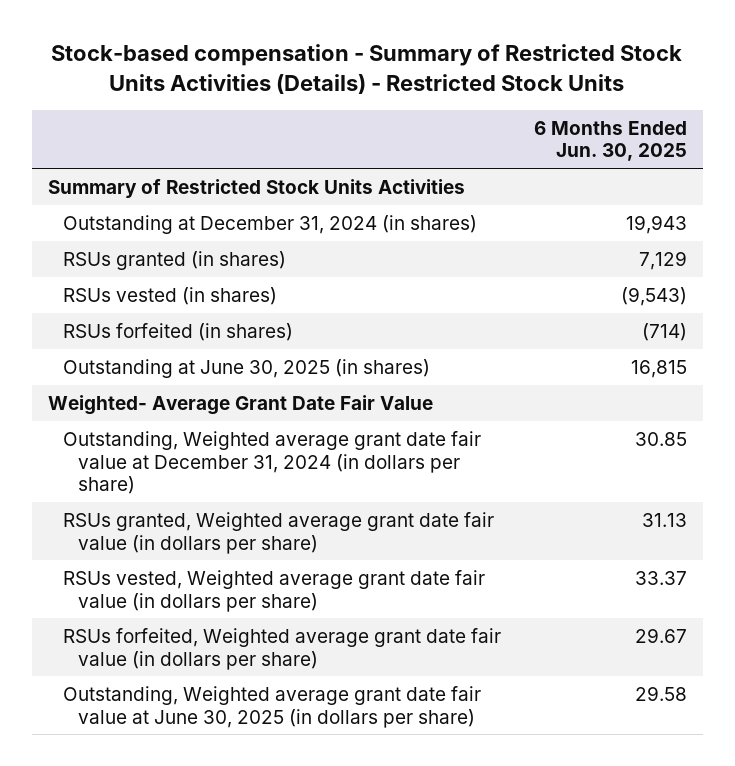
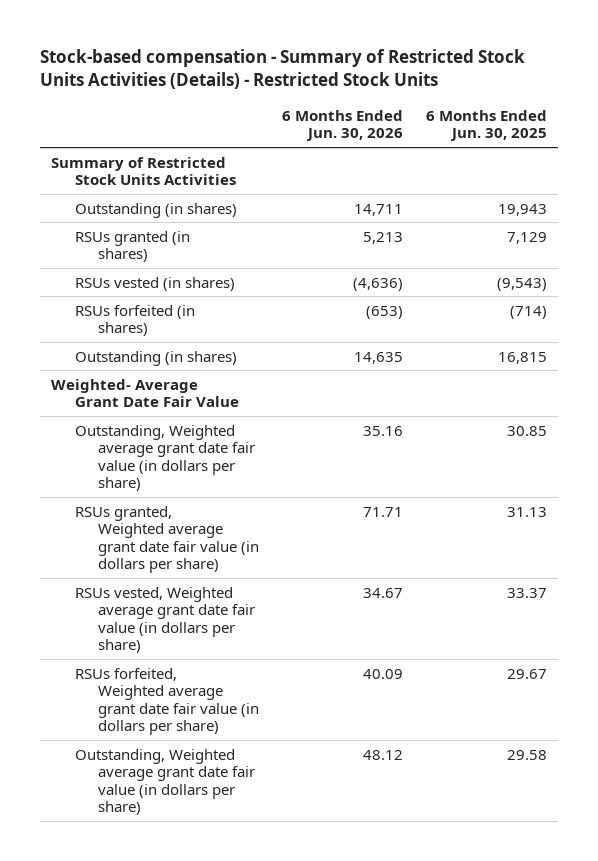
none -> [282,109,404,142] 6 Months Ended Jun. 30, 2026
[63,214,478,234] Outstanding at December 31, 2024 (in shares) -> [74,202,237,218] Outstanding (in shares)
[63,358,431,378] Outstanding at June 30, 2025 (in shares) -> [74,350,237,366] Outstanding (in shares)
[63,430,482,495] Outstanding, Weighted average grant date fair value at December 31, 2024 (in dollars per share) -> [74,424,256,492] Outstanding, Weighted average grant date fair value (in dollars per share)
[63,685,482,728] Outstanding, Weighted average grant date fair value at June 30, 2025 (in dollars per share) -> [74,748,256,816] Outstanding, Weighted average grant date fair value (in dollars per share)

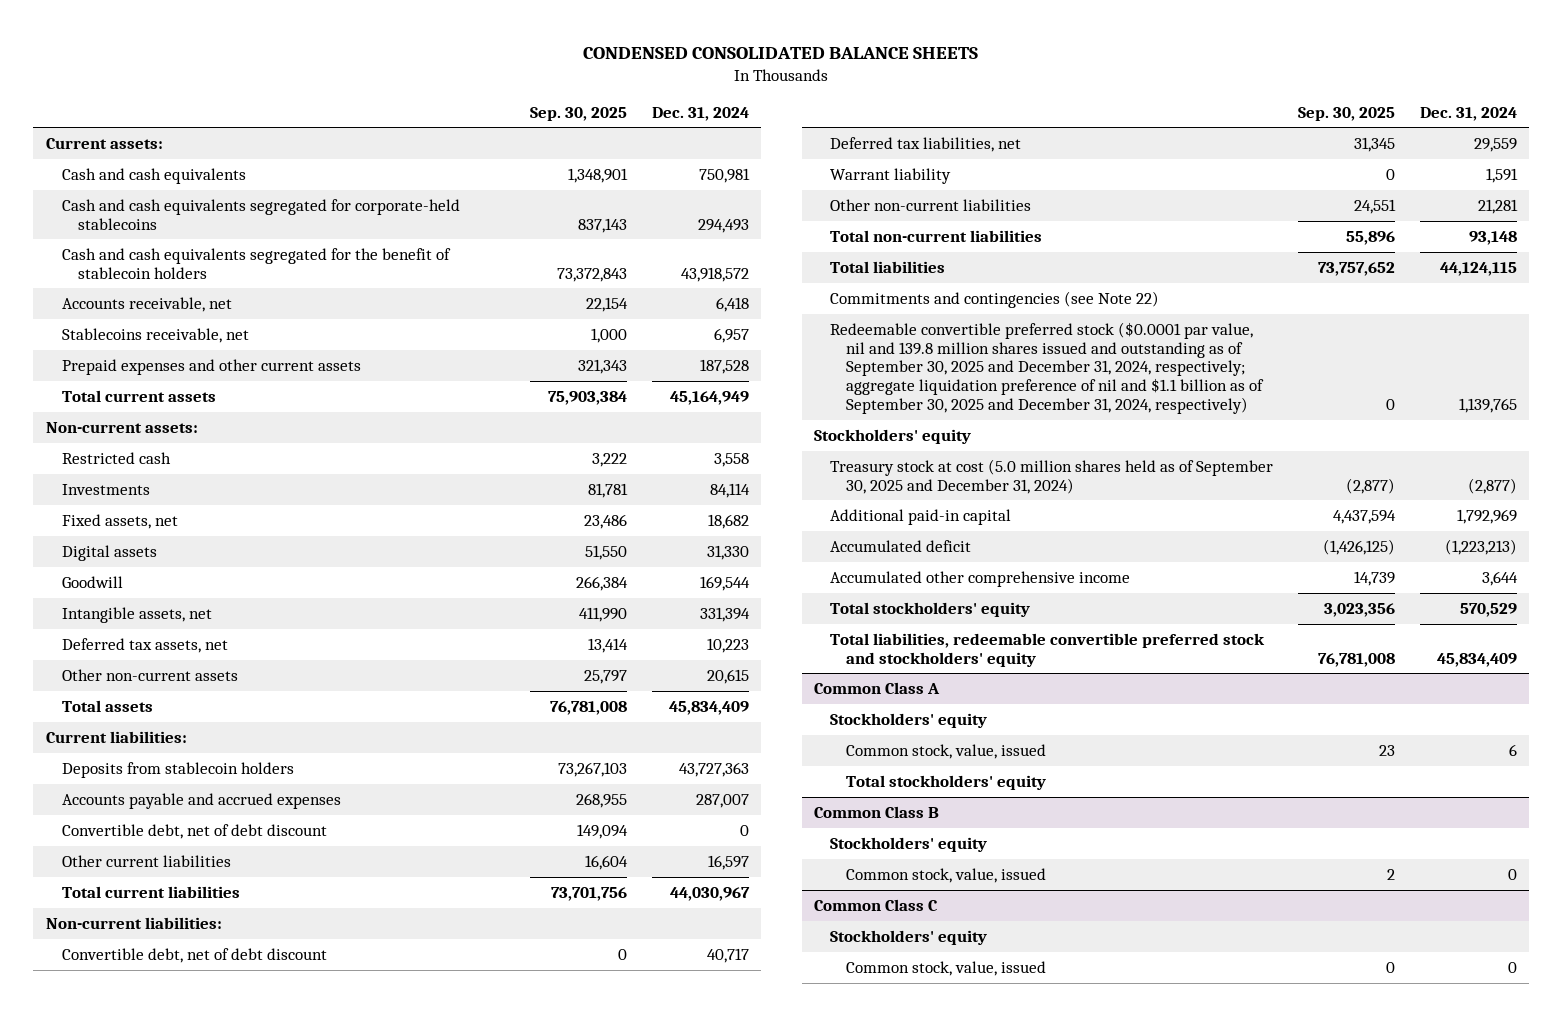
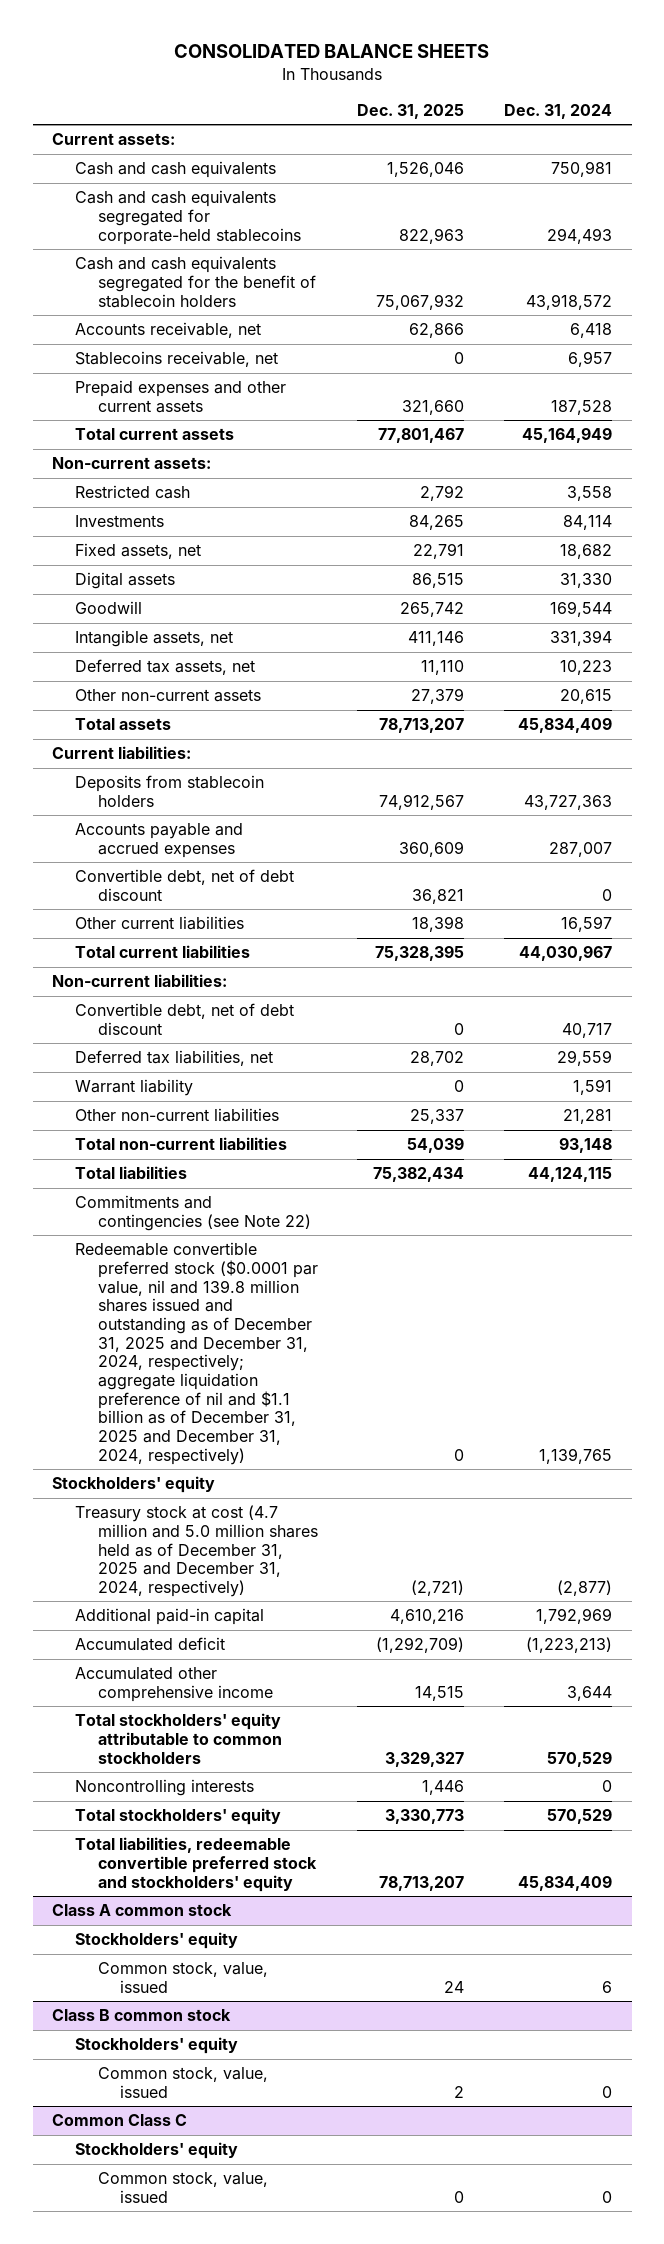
[583,46,979,59] CONDENSED CONSOLIDATED BALANCE SHEETS -> [174,43,490,58] CONSOLIDATED BALANCE SHEETS
[529,106,627,121] Sep. 30, 2025 -> none
none -> [357,104,465,120] Dec. 31, 2025
[830,321,1265,415] Redeemable convertible preferred stock ($0.0001 par value, nil and 139.8 million shares issued and outstanding as of September 30, 2025 and December 31, 2024, respectively; aggregate liquidation preference of nil and $1.1 billion as of September 30, 2025 and December 31, 2024, respectively) -> [75,1242,318,1465] Redeemable convertible preferred stock ($0.0001 par value, nil and 139.8 million shares issued and outstanding as of December 31, 2025 and December 31, 2024, respectively; aggregate liquidation preference of nil and $1.1 billion as of December 31, 2025 and December 31, 2024, respectively)
[830,458,1274,494] Treasury stock at cost (5.0 million shares held as of September 30, 2025 and December 31, 2024) -> [75,1505,318,1597] Treasury stock at cost (4.7 million and 5.0 million shares held as of December 31, 2025 and December 31, 2024, respectively)
none -> [75,1713,282,1764] Total stockholders' equity attributable to common stockholders
none -> [75,1779,255,1797] Noncontrolling interests
[814,681,941,694] Common Class A -> [52,1904,233,1917] Class A common stock
[846,774,1047,790] Total stockholders' equity -> none
[814,805,940,818] Common Class B -> [52,2009,232,2022] Class B common stock

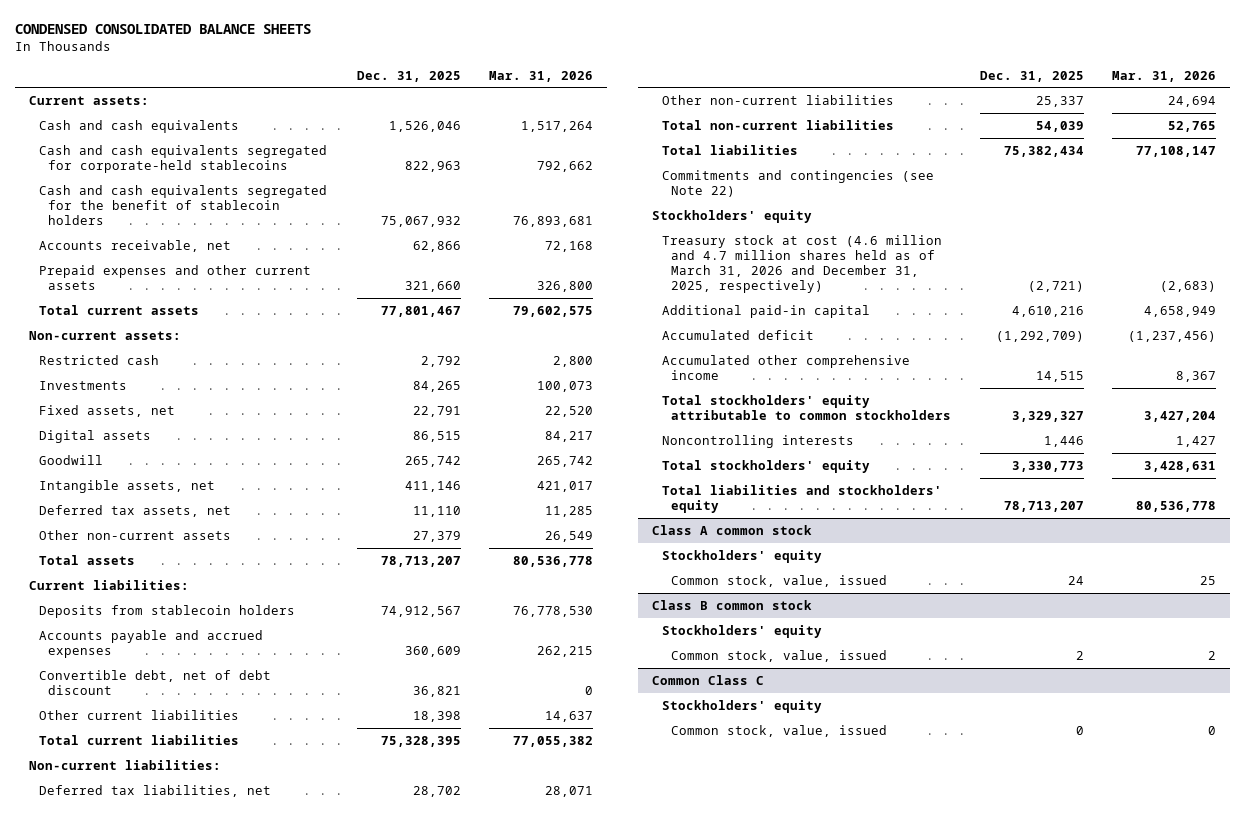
[174,43,490,58] CONSOLIDATED BALANCE SHEETS -> [14,23,311,34] CONDENSED CONSOLIDATED BALANCE SHEETS
[503,104,612,120] Dec. 31, 2024 -> none
none -> [488,70,593,82] Mar. 31, 2026
[75,351,279,368] Stablecoins receivable, net -> none
[75,1003,295,1035] Convertible debt, net of debt discount -> none
[75,1079,194,1097] Warrant liability -> none
[75,1242,318,1465] Redeemable convertible preferred stock ($0.0001 par value, nil and 139.8 million shares issued and outstanding as of December 31, 2025 and December 31, 2024, respectively; aggregate liquidation preference of nil and $1.1 billion as of December 31, 2025 and December 31, 2024, respectively) -> none
[75,1505,318,1597] Treasury stock at cost (4.7 million and 5.0 million shares held as of December 31, 2025 and December 31, 2024, respectively) -> [661,234,942,293] Treasury stock at cost (4.6 million and 4.7 million shares held as of March 31, 2026 and December 31, 2025, respectively)
[75,1837,317,1892] Total liabilities, redeemable convertible preferred stock and stockholders' equity -> [661,484,942,513] Total liabilities and stockholders' equity

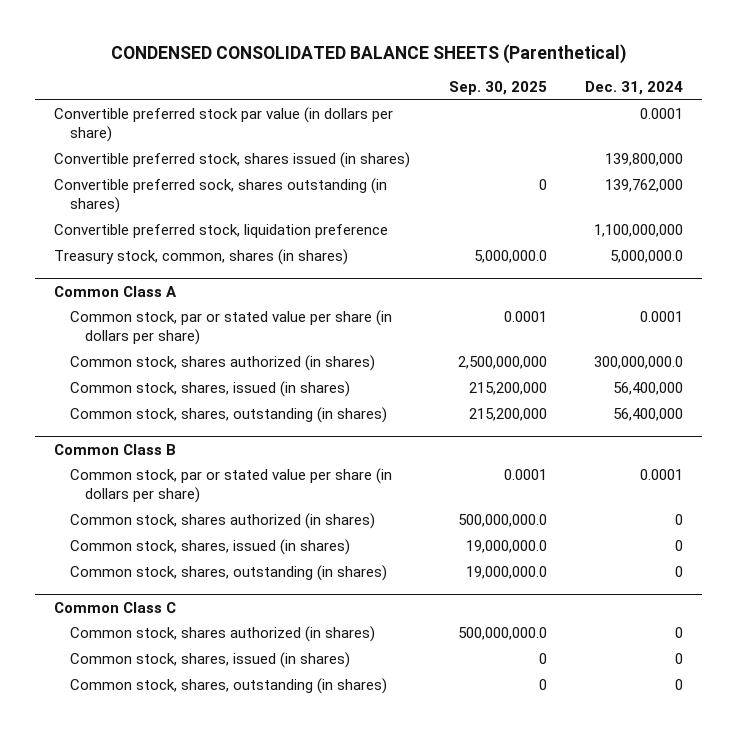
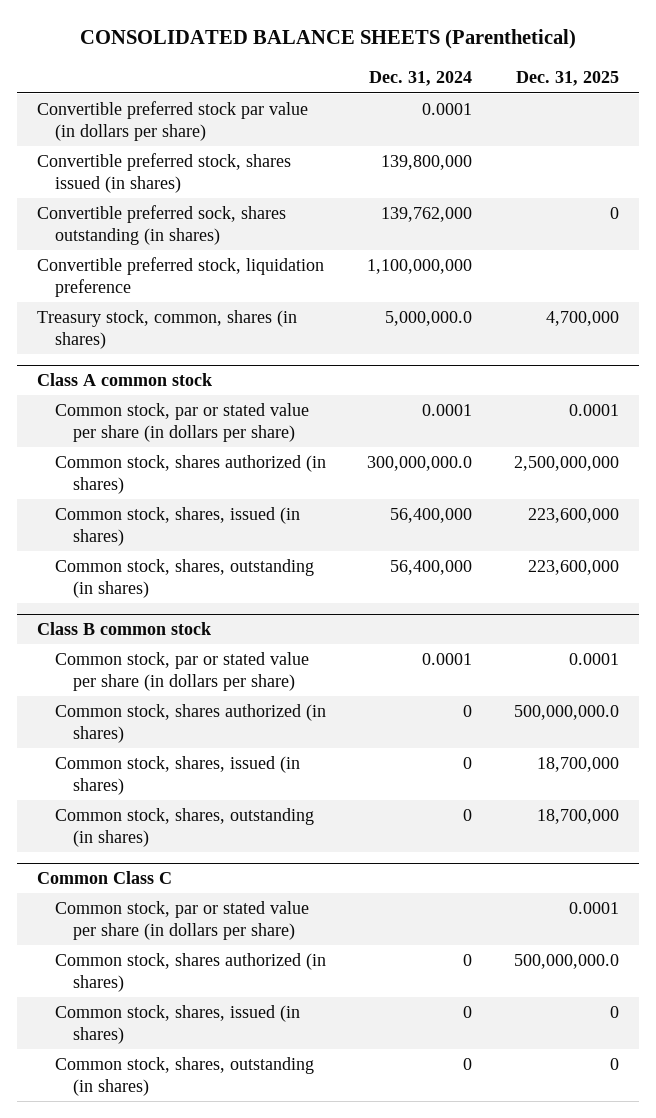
[110,43,626,64] CONDENSED CONSOLIDATED BALANCE SHEETS (Parenthetical) -> [79,29,576,50] CONSOLIDATED BALANCE SHEETS (Parenthetical)
[448,80,547,95] Sep. 30, 2025 -> none
none -> [515,71,619,87] Dec. 31, 2025
[54,285,178,297] Common Class A -> [37,373,213,387] Class A common stock
[54,443,177,455] Common Class B -> [37,622,212,636] Class B common stock
none -> [55,900,310,941] Common stock, par or stated value per share (in dollars per share)

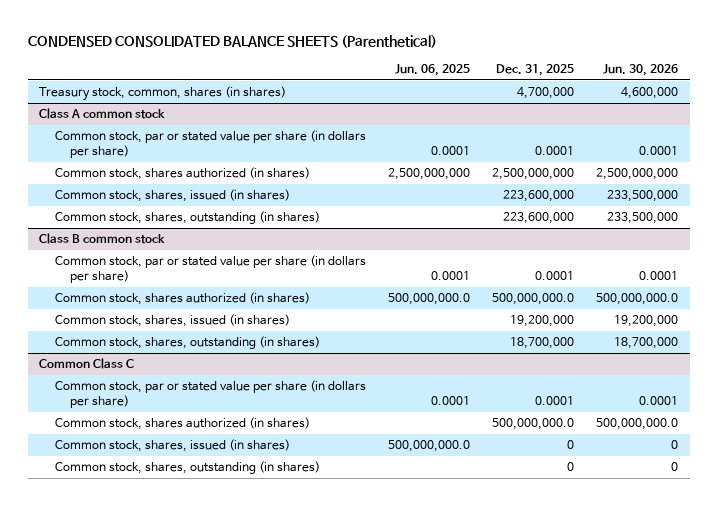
[79,29,576,50] CONSOLIDATED BALANCE SHEETS (Parenthetical) -> [28,34,438,48] CONDENSED CONSOLIDATED BALANCE SHEETS (Parenthetical)
[369,71,473,87] Dec. 31, 2024 -> none
none -> [394,63,470,76] Jun. 06, 2025
none -> [603,63,679,76] Jun. 30, 2026
[37,100,309,142] Convertible preferred stock par value (in dollars per share) -> none
[37,152,292,194] Convertible preferred stock, shares issued (in shares) -> none
[37,204,287,246] Convertible preferred sock, shares outstanding (in shares) -> none
[37,256,325,298] Convertible preferred stock, liquidation preference -> none
[536,756,619,772] 18,700,000 -> [510,315,575,328] 19,200,000

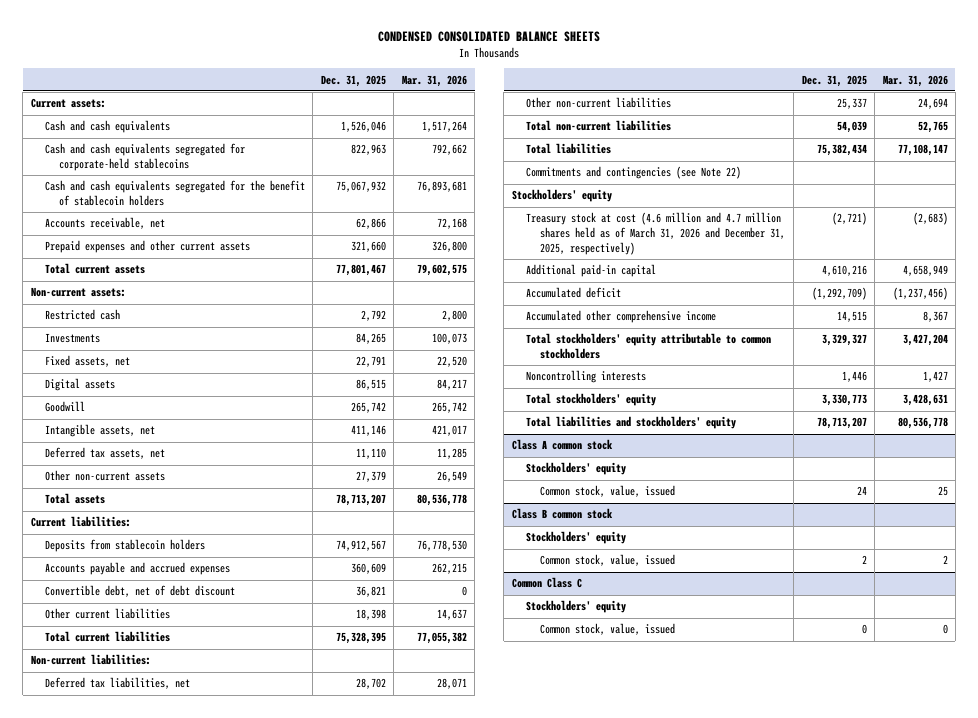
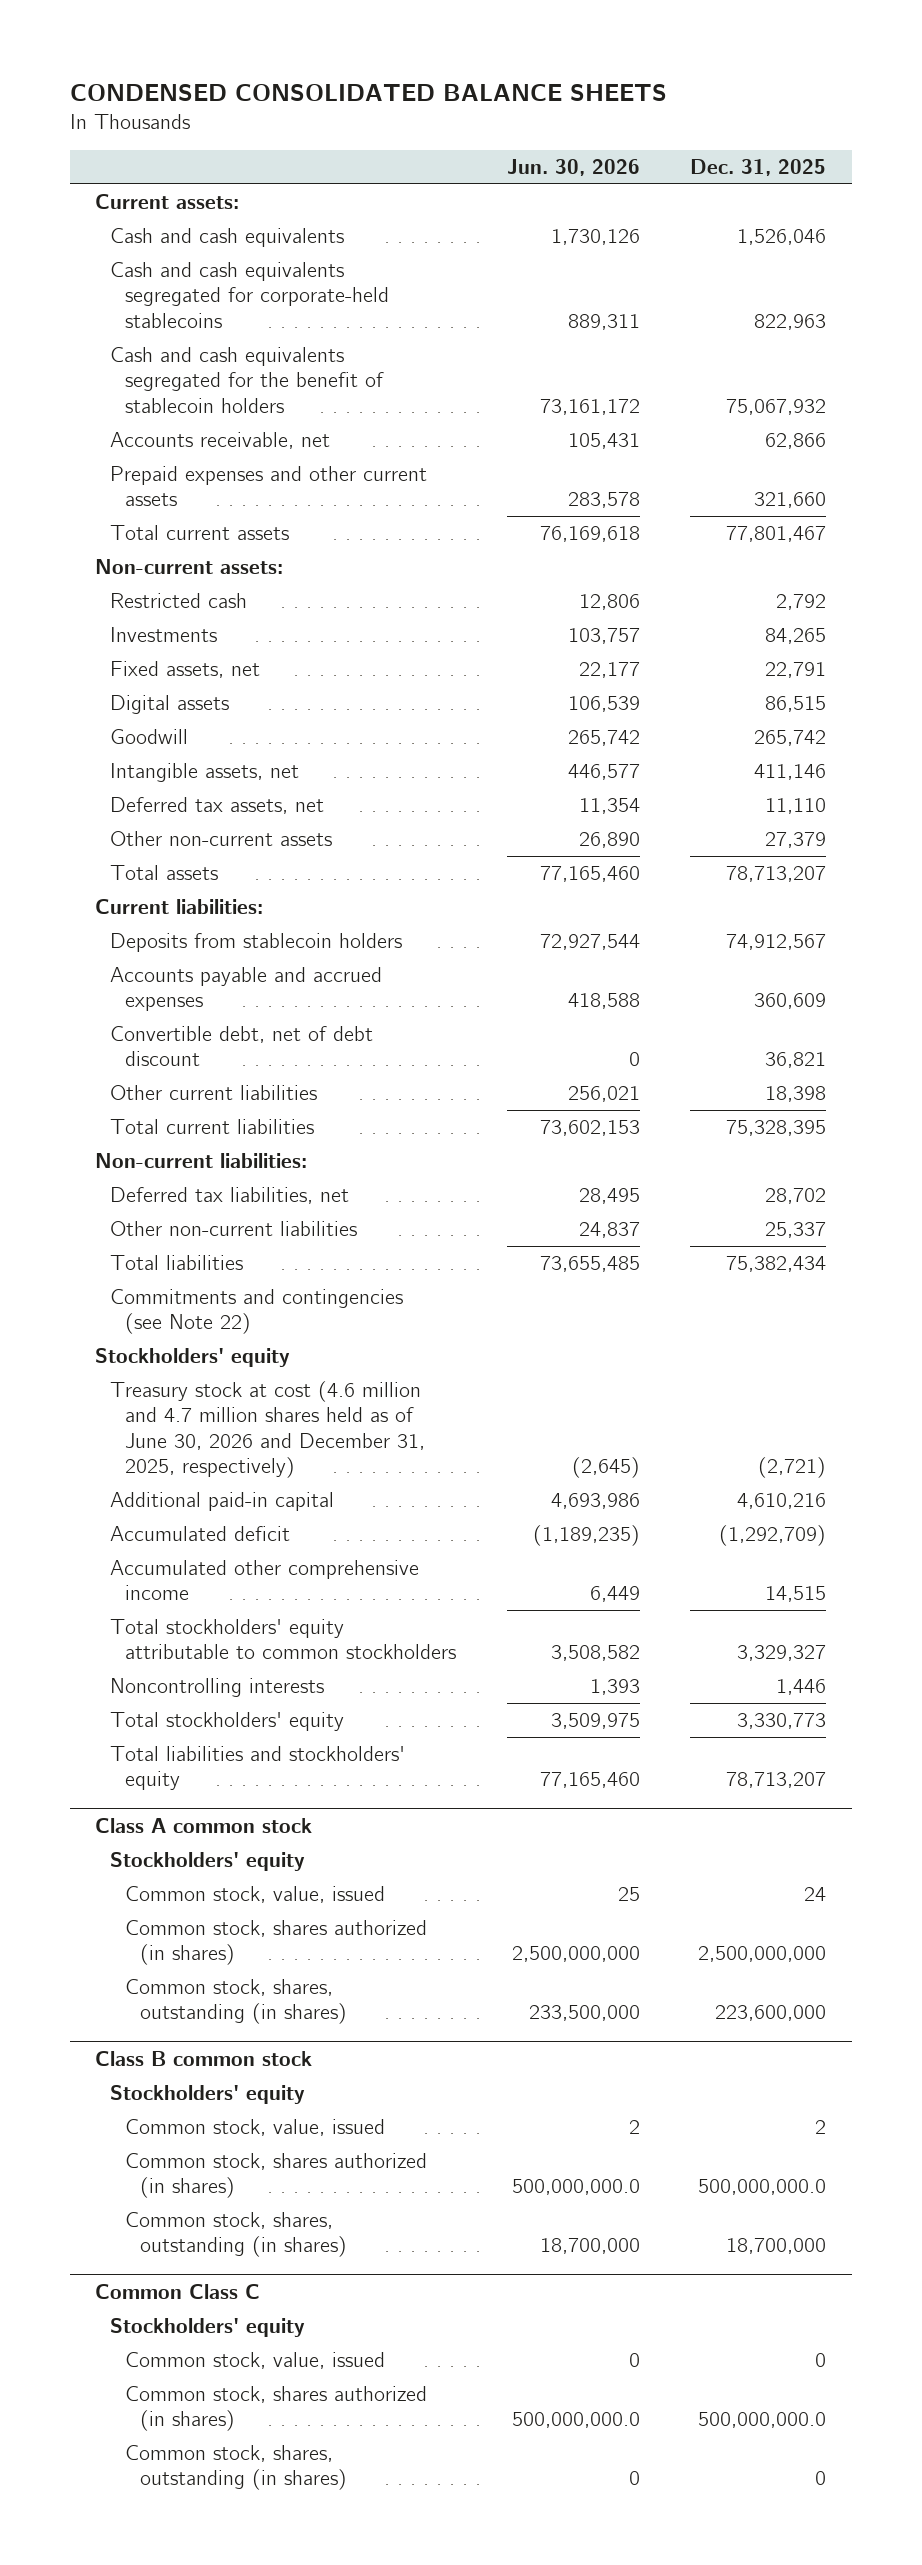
[401,74,467,87] Mar. 31, 2026 -> none
none -> [506,158,640,176] Jun. 30, 2026
[525,120,671,132] Total non-current liabilities -> none
[525,212,785,255] Treasury stock at cost (4.6 million and 4.7 million shares held as of March 31, 2026 and December 31, 2025, respectively) -> [110,1381,425,1478] Treasury stock at cost (4.6 million and 4.7 million shares held as of June 30, 2026 and December 31, 2025, respectively)
none -> [124,1920,427,1966] Common stock, shares authorized (in shares)
none -> [124,1979,347,2025] Common stock, shares, outstanding (in shares)
none -> [124,2153,427,2199] Common stock, shares authorized (in shares)
none -> [124,2212,347,2258] Common stock, shares, outstanding (in shares)
none -> [124,2386,427,2432] Common stock, shares authorized (in shares)
none -> [124,2445,347,2491] Common stock, shares, outstanding (in shares)

